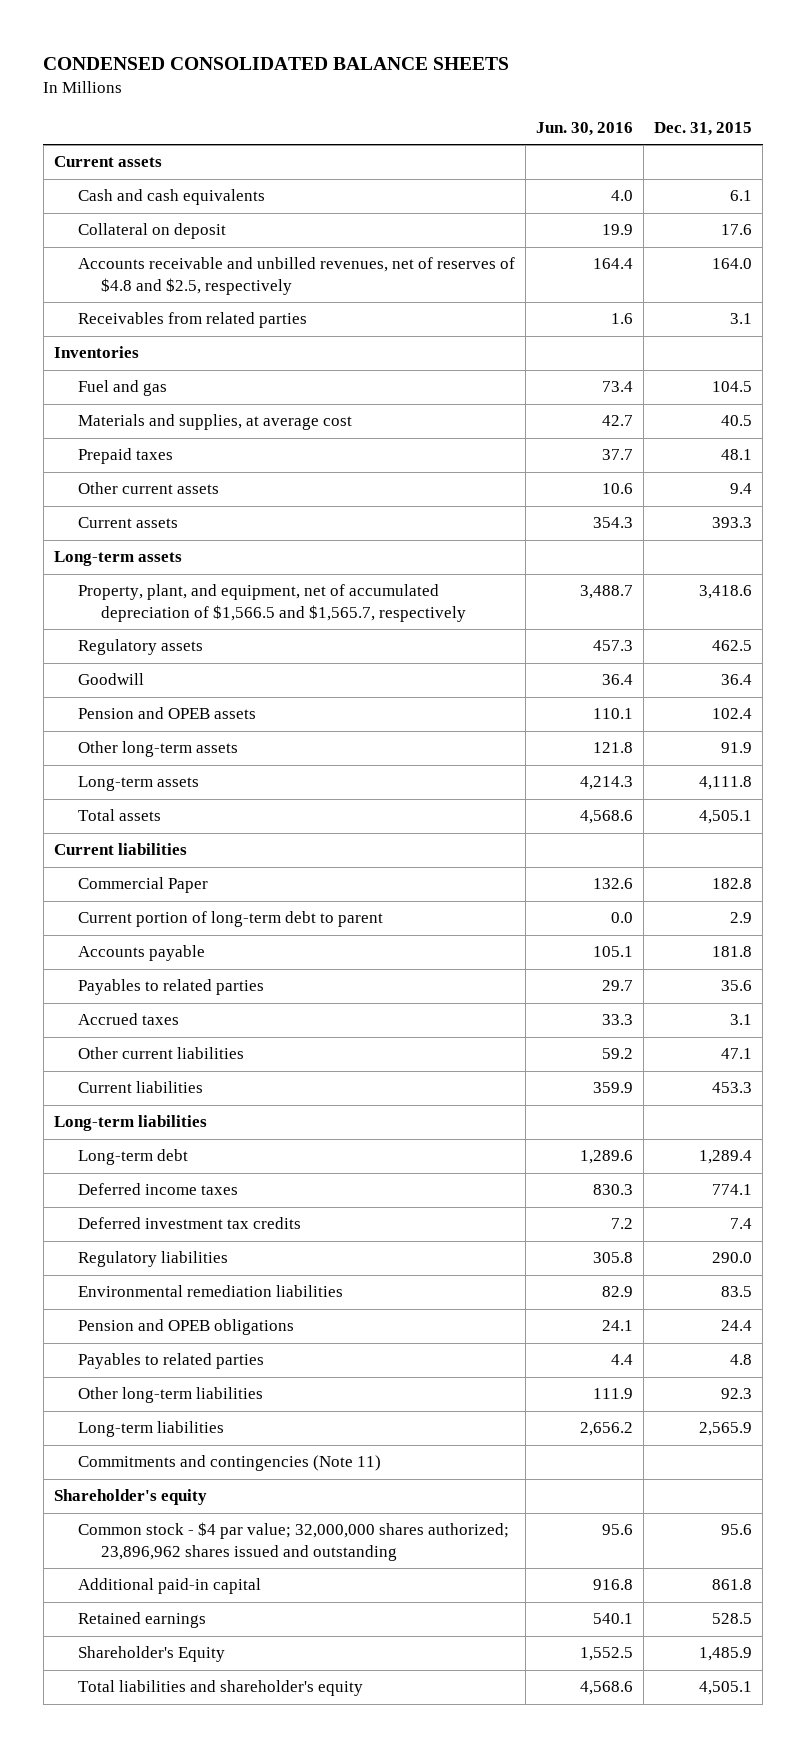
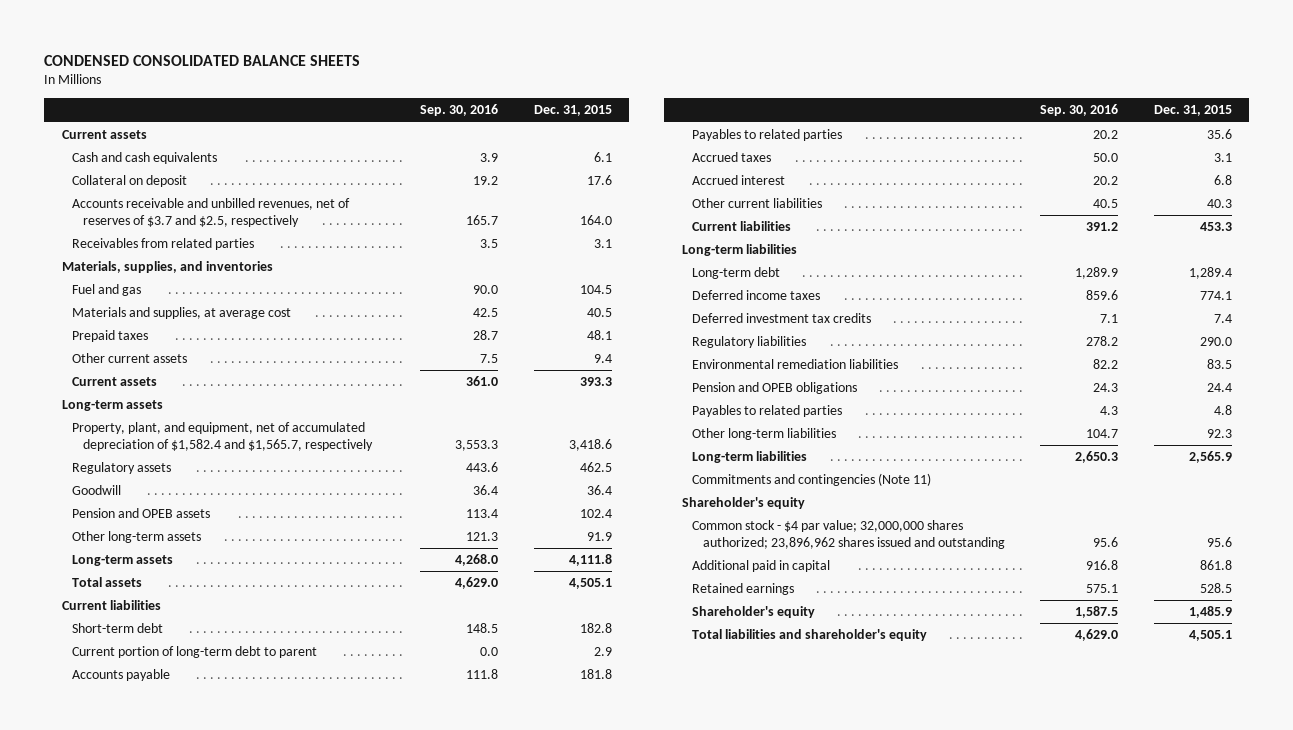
[536,121,634,136] Jun. 30, 2016 -> none
none -> [420,104,499,117] Sep. 30, 2016
[77,257,515,295] Accounts receivable and unbilled revenues, net of reserves of $4.8 and $2.5, respectively -> [72,198,351,228] Accounts receivable and unbilled revenues, net of reserves of $3.7 and $2.5, respectively
[54,346,140,359] Inventories -> [61,261,273,274] Materials, supplies, and inventories
[77,584,467,622] Property, plant, and equipment, net of accumulated depreciation of $1,566.5 and $1,565.7, respectively -> [72,422,374,452] Property, plant, and equipment, net of accumulated depreciation of $1,582.4 and $1,565.7, respectively
[77,877,208,894] Commercial Paper -> [72,623,164,634] Short-term debt
none -> [692,175,786,186] Accrued interest
[721,1048,753,1060] 47.1 -> [1206,199,1232,209] 40.3
[77,1578,261,1595] Additional paid-in capital -> [692,560,831,573] Additional paid in capital
[77,1646,225,1663] Shareholder's Equity -> [692,606,816,619] Shareholder's equity

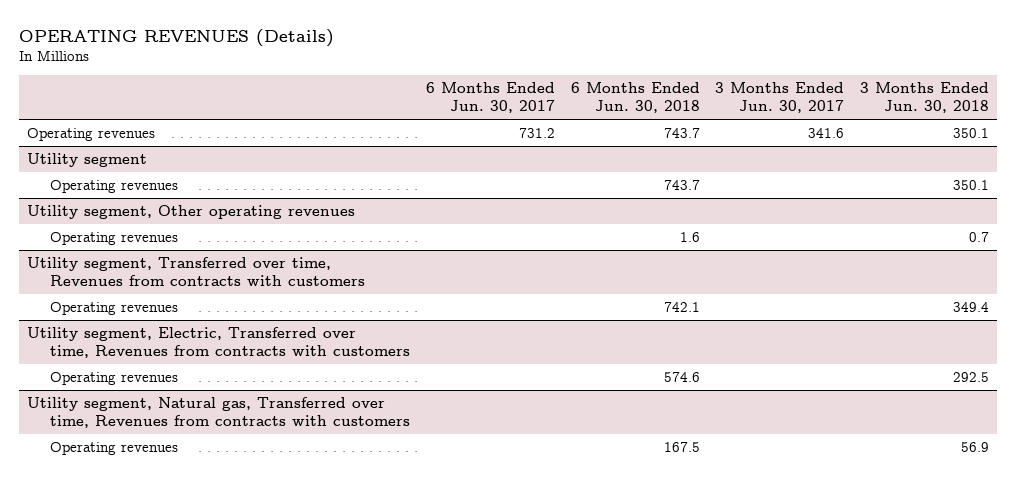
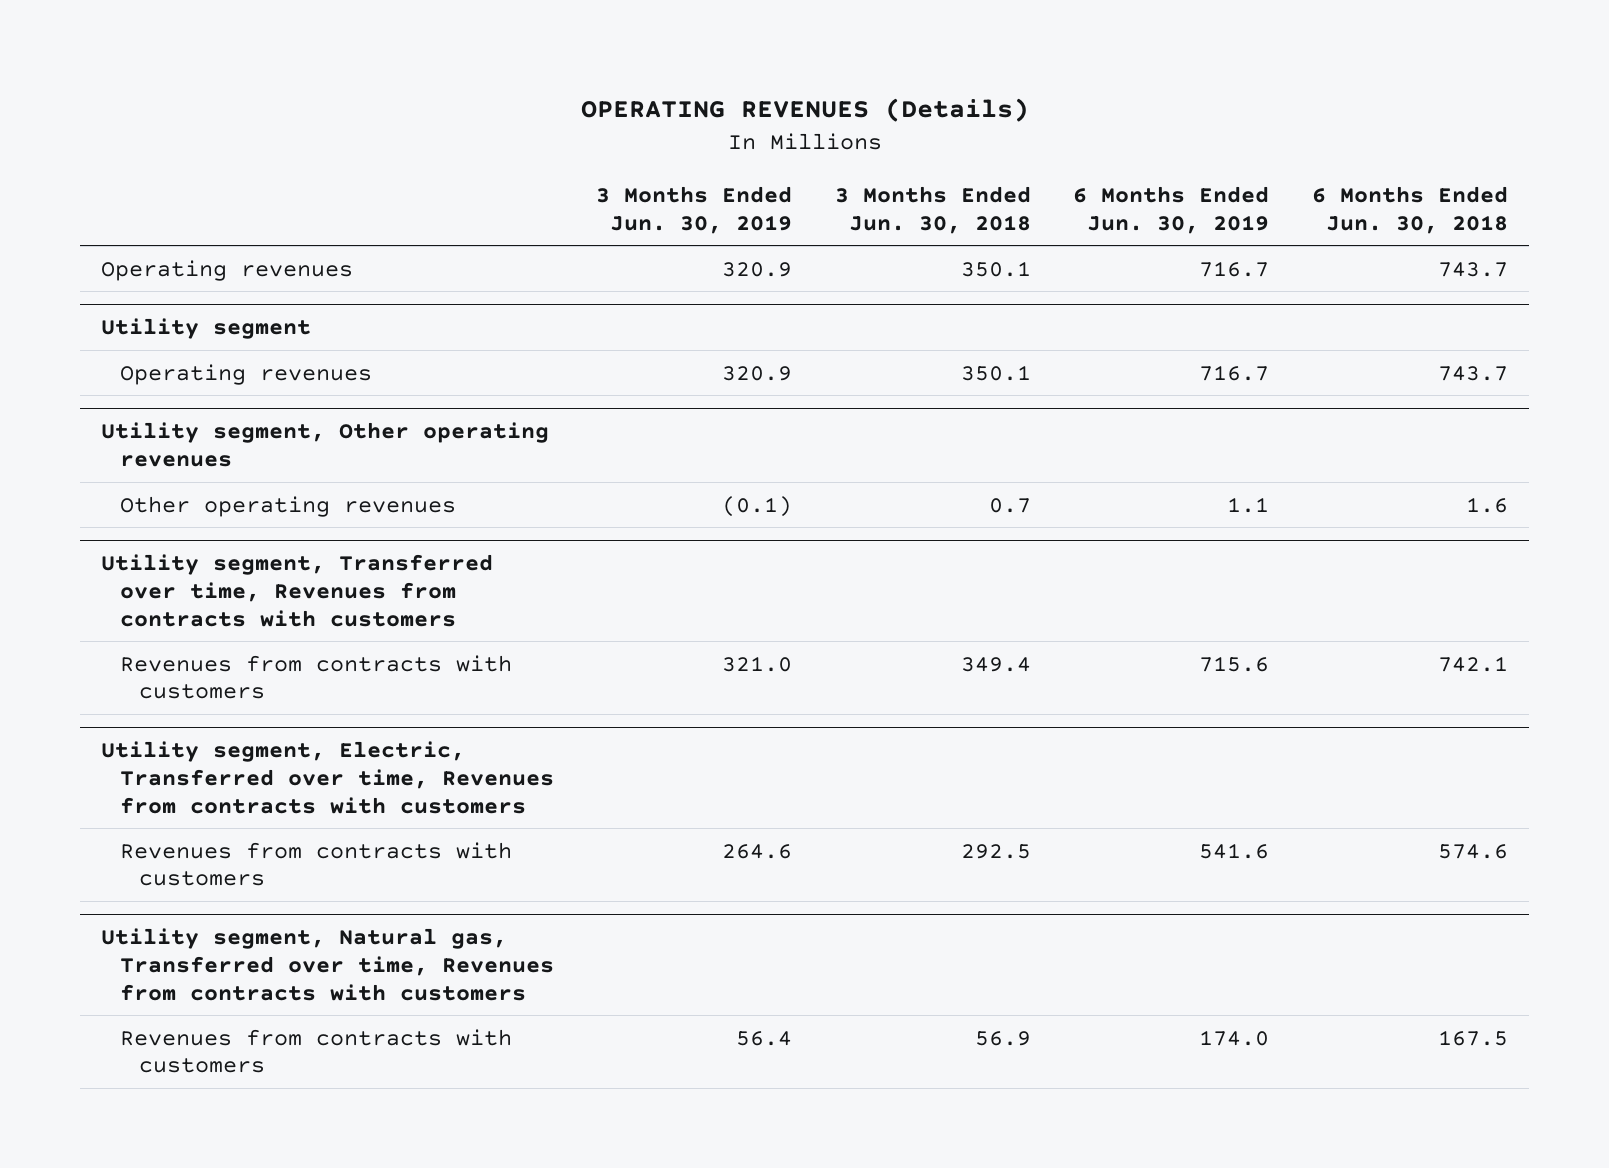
[425,82,555,114] 6 Months Ended Jun. 30, 2017 -> none
[715,82,845,114] 3 Months Ended Jun. 30, 2017 -> none
none -> [596,186,793,234] 3 Months Ended Jun. 30, 2019
none -> [1073,186,1270,234] 6 Months Ended Jun. 30, 2019
[50,231,179,245] Operating revenues -> [119,495,456,517] Other operating revenues
[50,301,179,315] Operating revenues -> [119,654,512,700] Revenues from contracts with customers
[50,371,179,385] Operating revenues -> [119,841,512,887] Revenues from contracts with customers
[50,441,179,455] Operating revenues -> [119,1028,512,1074] Revenues from contracts with customers

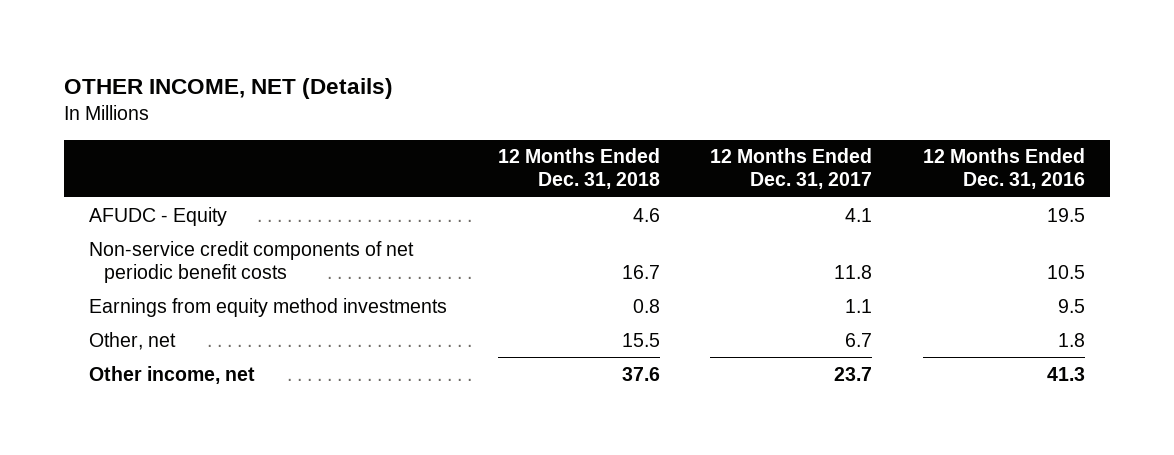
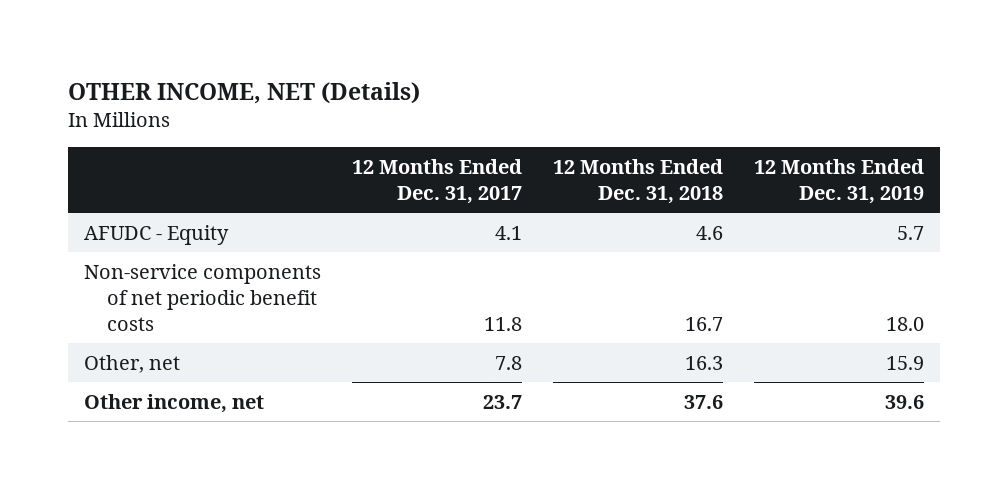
[922,148,1085,190] 12 Months Ended Dec. 31, 2016 -> none
none -> [754,158,925,204] 12 Months Ended Dec. 31, 2019
[89,297,448,317] Earnings from equity method investments -> none
[89,240,415,283] Non-service credit components of net periodic benefit costs -> [83,263,321,331] Non-service components of net periodic benefit costs
[621,332,660,347] 15.5 -> [685,355,724,370] 16.3
[845,332,873,347] 6.7 -> [495,355,523,370] 7.8

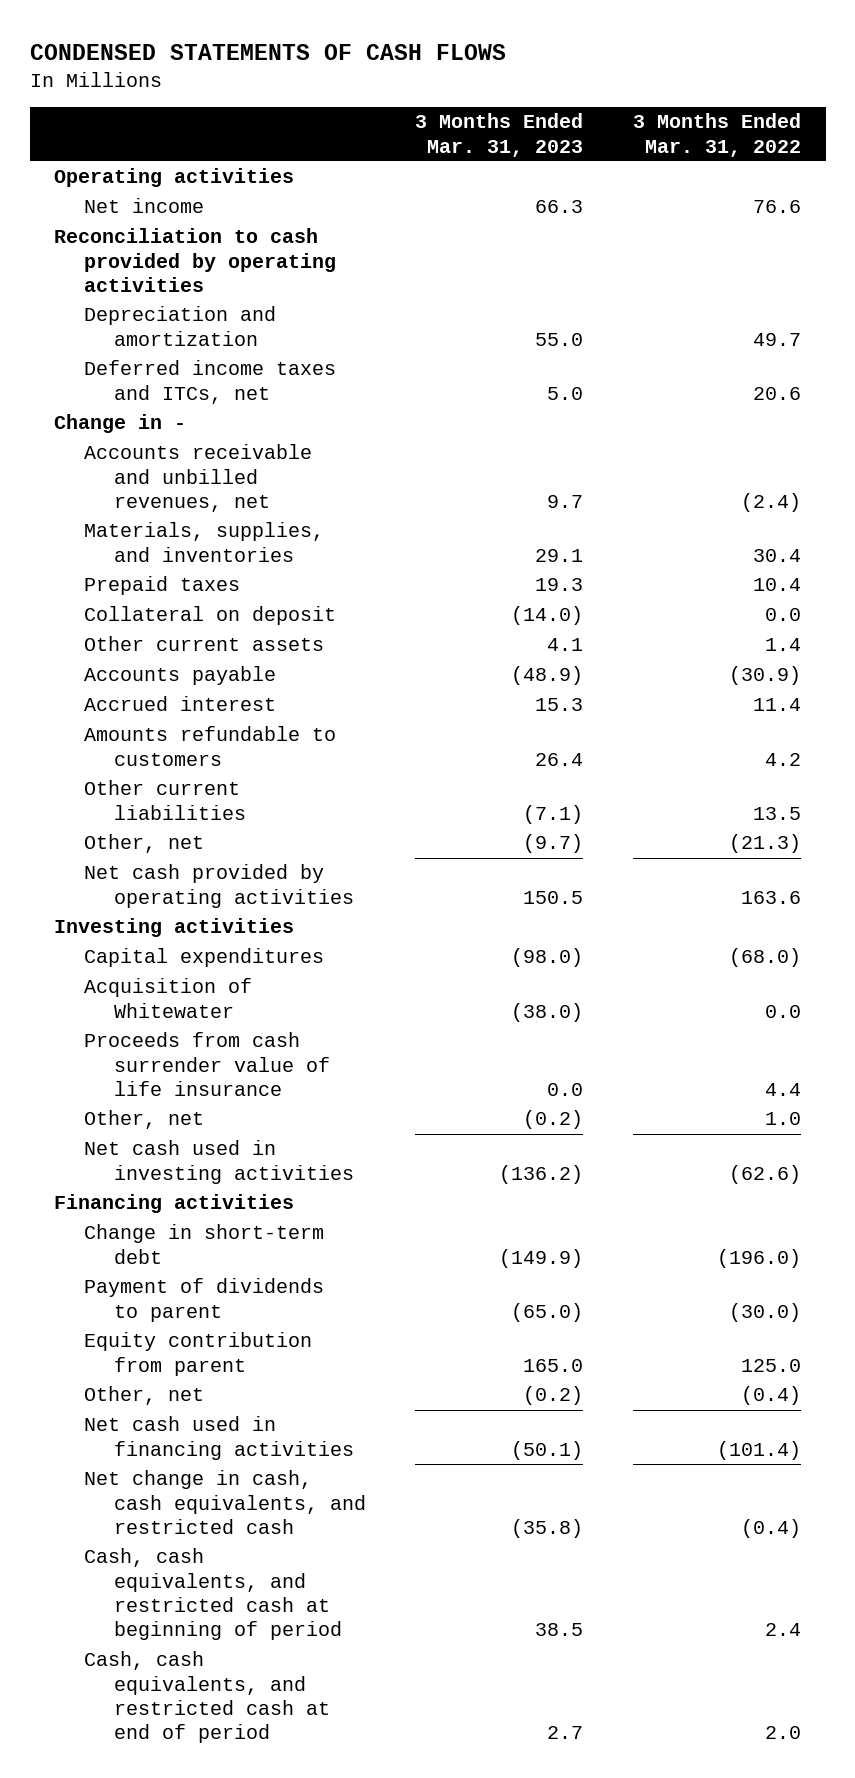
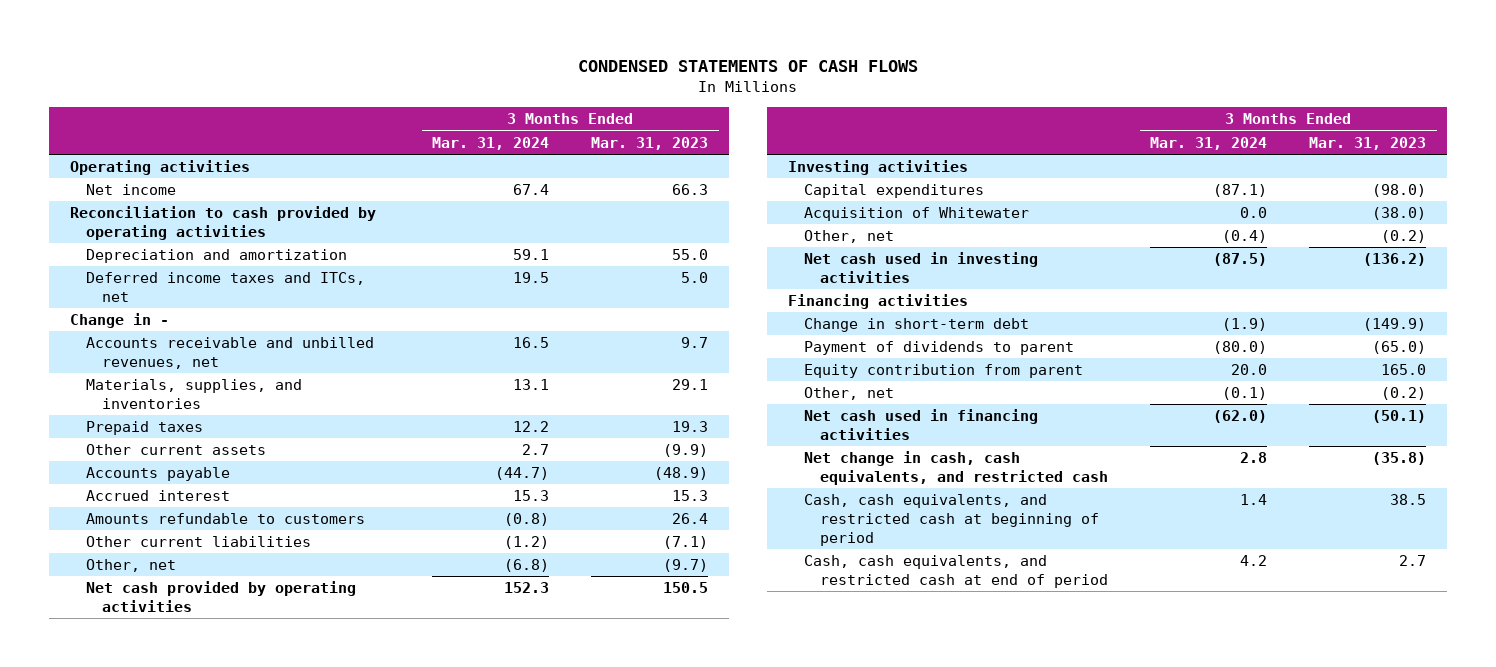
[632,113,801,157] 3 Months Ended Mar. 31, 2022 -> none
none -> [432,136,550,150] Mar. 31, 2024
[84,606,337,626] Collateral on deposit -> none
[547,638,584,652] 4.1 -> [663,444,709,458] (9.9)
[84,1032,330,1097] Proceeds from cash surrender value of life insurance -> none

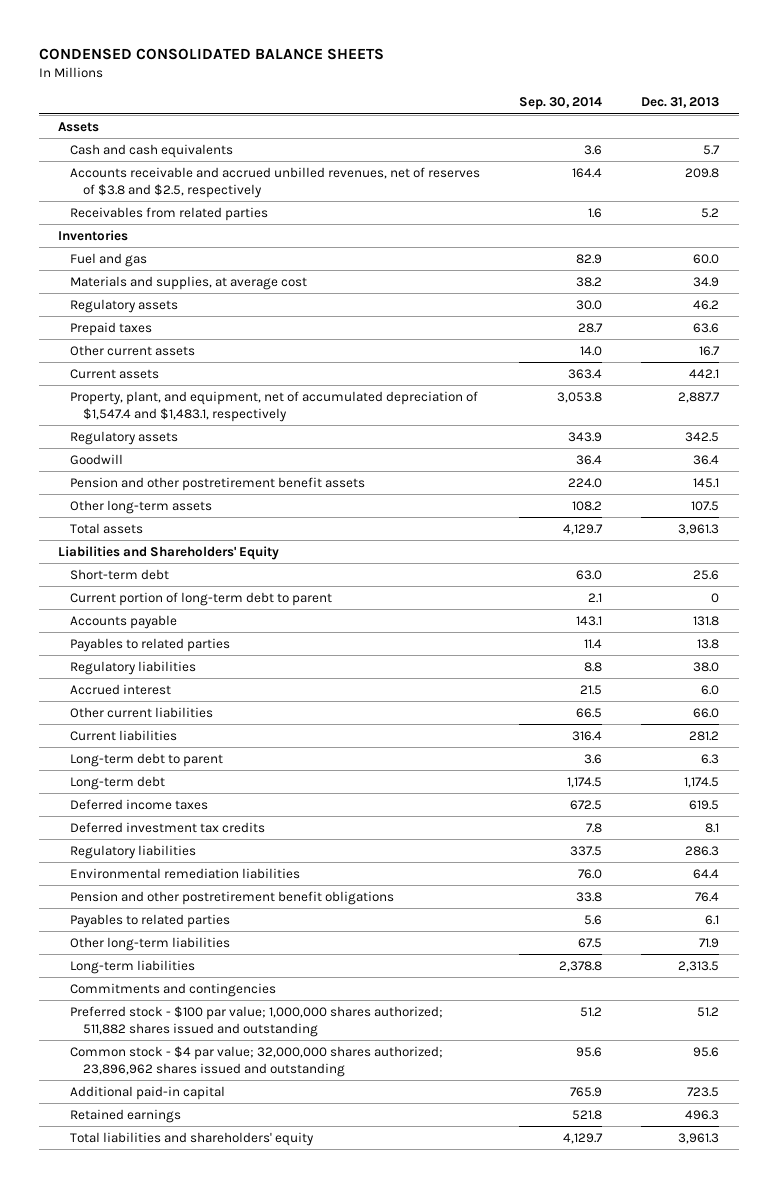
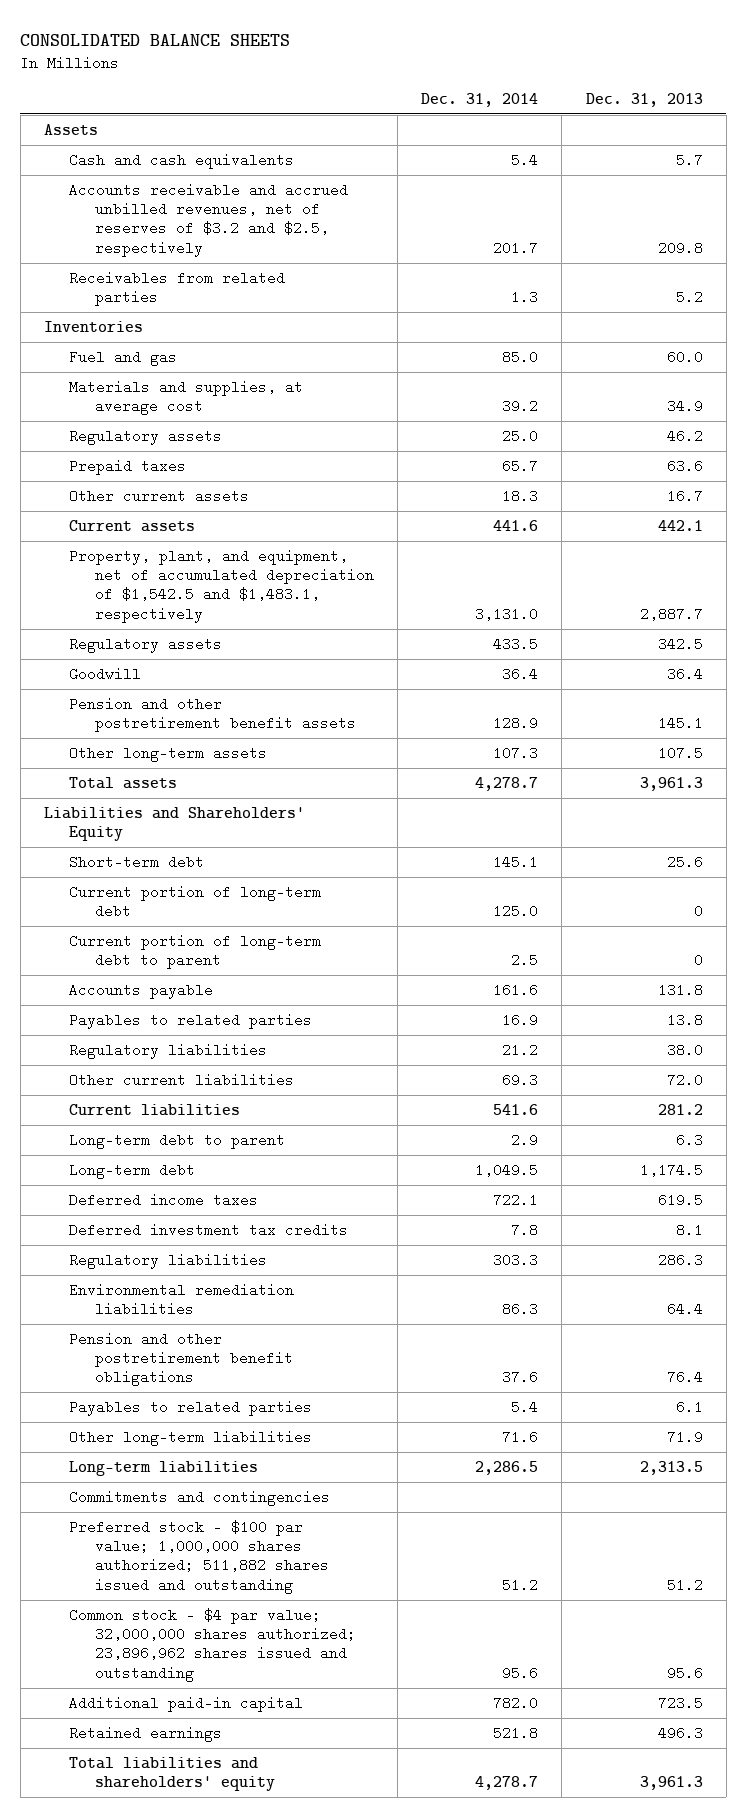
[38,48,384,61] CONDENSED CONSOLIDATED BALANCE SHEETS -> [20,33,291,46] CONSOLIDATED BALANCE SHEETS
[519,97,603,111] Sep. 30, 2014 -> none
none -> [421,92,539,107] Dec. 31, 2014
[70,166,481,198] Accounts receivable and accrued unbilled revenues, net of reserves of $3.8 and $2.5, respectively -> [69,182,349,257] Accounts receivable and accrued unbilled revenues, net of reserves of $3.2 and $2.5, respectively
[70,390,479,422] Property, plant, and equipment, net of accumulated depreciation of $1,547.4 and $1,483.1, respectively -> [69,548,374,623] Property, plant, and equipment, net of accumulated depreciation of $1,542.5 and $1,483.1, respectively
none -> [69,884,322,919] Current portion of long-term debt
[70,683,172,695] Accrued interest -> none
[693,707,720,718] 66.0 -> [666,1072,703,1087] 72.0

